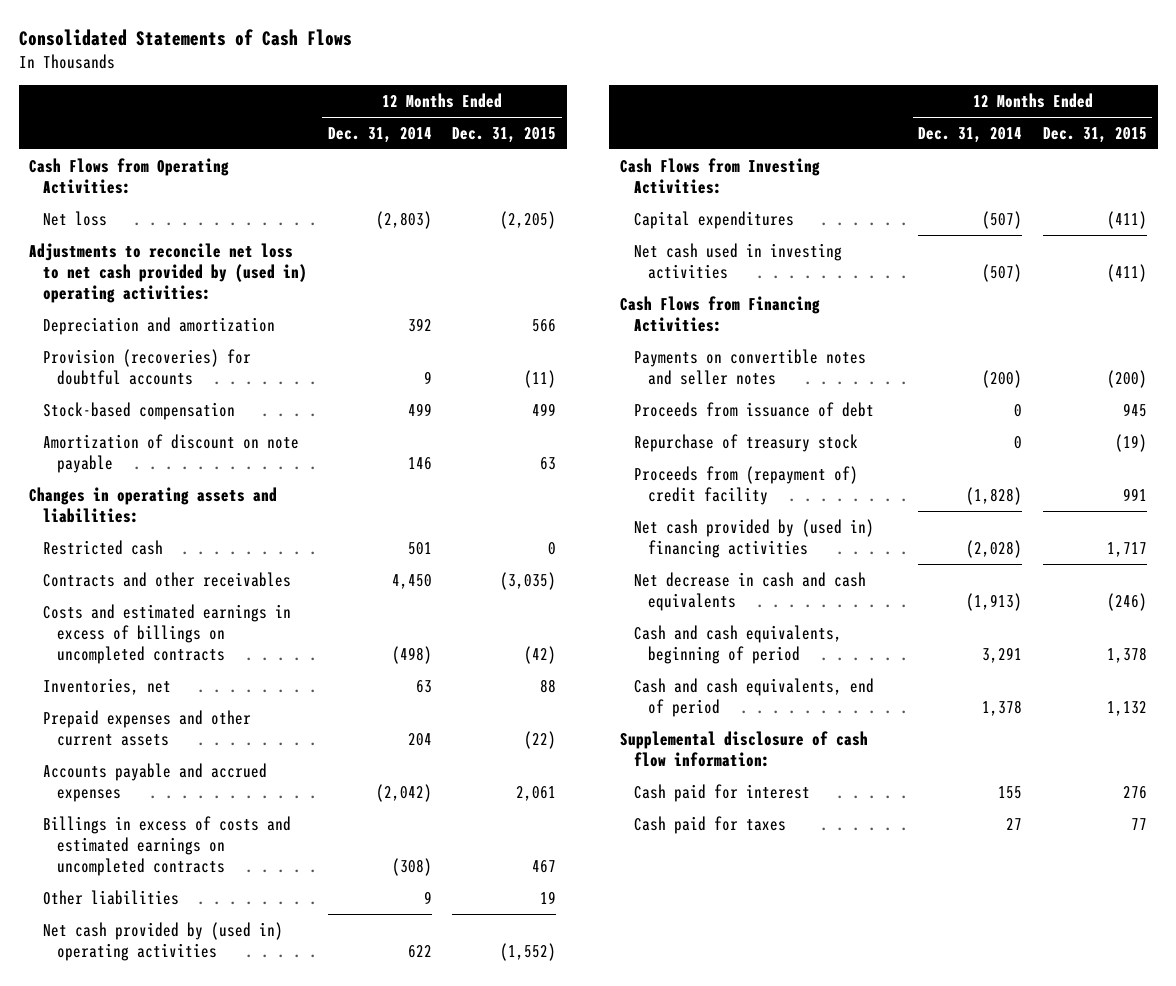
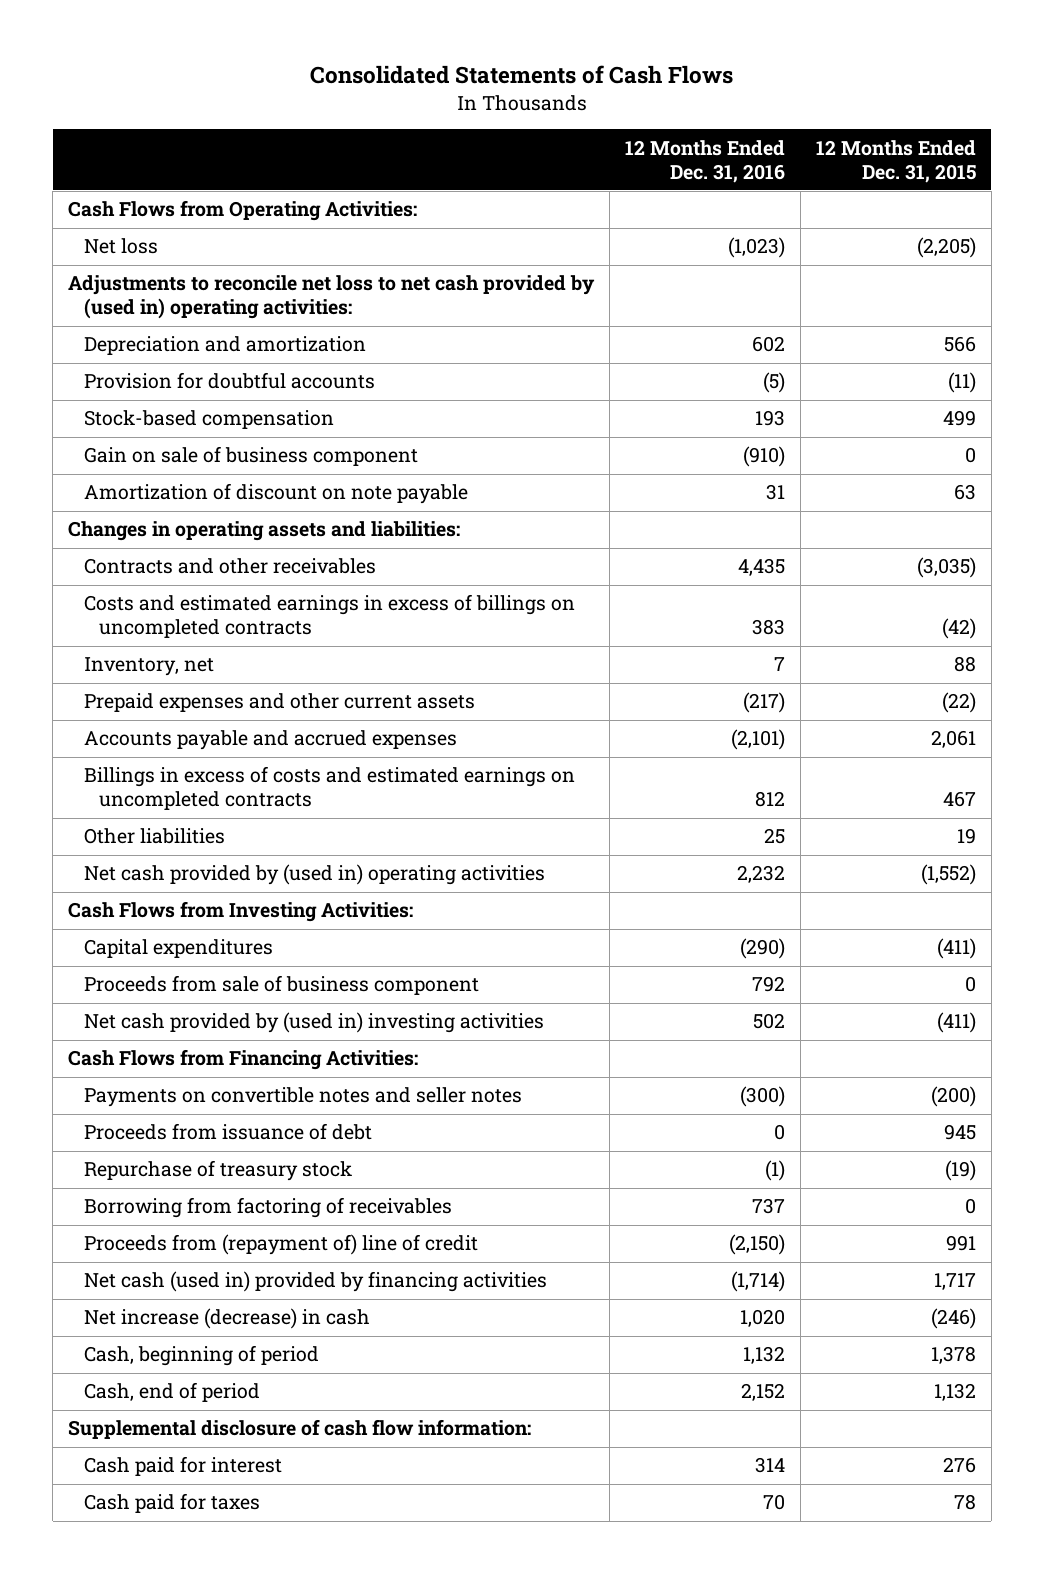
[327,126,432,143] Dec. 31, 2014 -> none
none -> [624,139,785,183] 12 Months Ended Dec. 31, 2016
[42,348,251,386] Provision (recoveries) for doubtful accounts -> [83,372,375,390] Provision for doubtful accounts
none -> [83,446,418,467] Gain on sale of business component
[42,539,163,555] Restricted cash -> none
[42,677,171,695] Inventories, net -> [83,657,214,677] Inventory, net
none -> [83,975,479,996] Proceeds from sale of business component
[633,242,842,280] Net cash used in investing activities -> [83,1012,544,1034] Net cash provided by (used in) investing activities
none -> [83,1197,452,1219] Borrowing from factoring of receivables
[633,465,858,506] Proceeds from (repayment of) credit facility -> [83,1234,478,1256] Proceeds from (repayment of) line of credit
[633,518,874,559] Net cash provided by (used in) financing activities -> [83,1271,547,1293] Net cash (used in) provided by financing activities
[633,571,866,612] Net decrease in cash and cash equivalents -> [83,1308,370,1330] Net increase (decrease) in cash
[633,624,842,665] Cash and cash equivalents, beginning of period -> [83,1345,319,1367] Cash, beginning of period
[633,677,874,718] Cash and cash equivalents, end of period -> [83,1382,260,1403] Cash, end of period
[1131,817,1148,830] 77 -> [953,1494,976,1511] 78

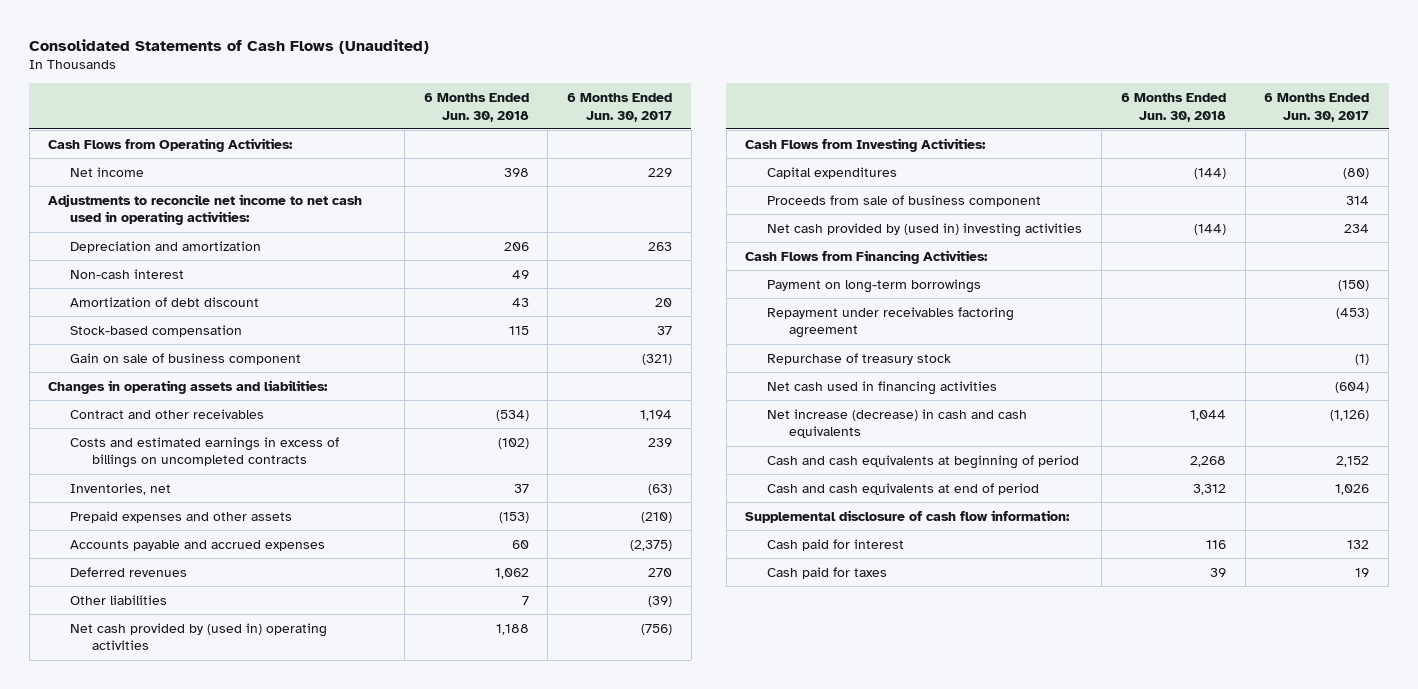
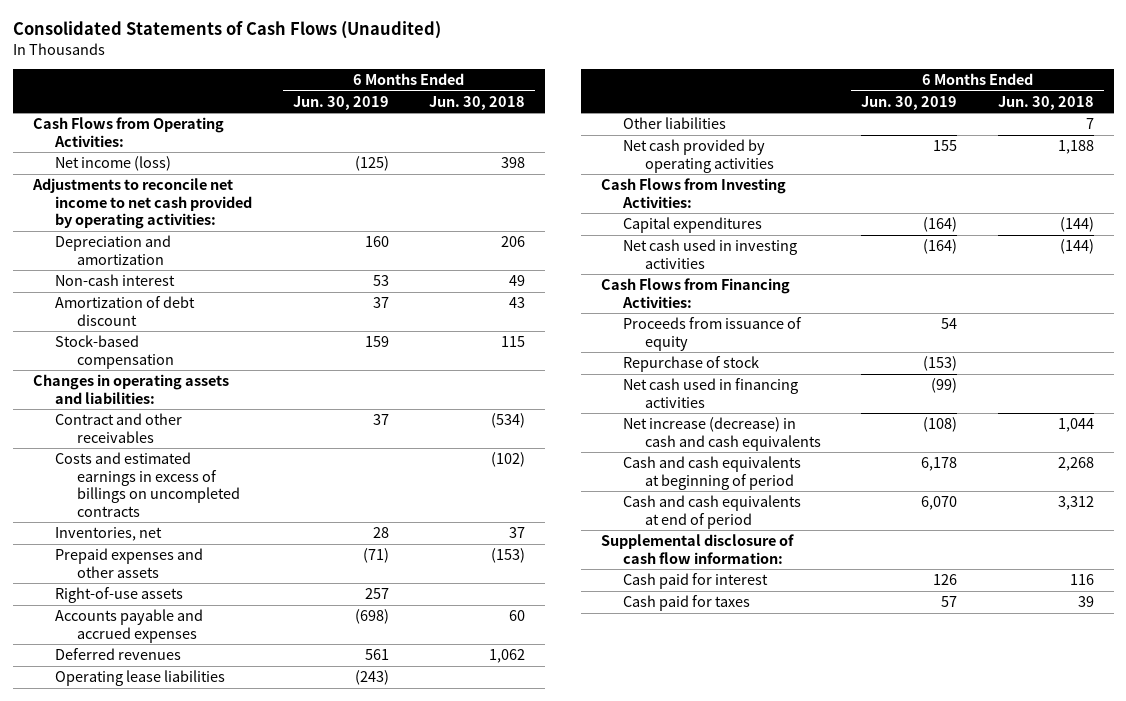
[567,92,673,122] 6 Months Ended Jun. 30, 2017 -> none
none -> [292,95,389,110] Jun. 30, 2019
[70,166,145,177] Net income -> [54,156,171,172] Net income (loss)
[48,193,363,226] Adjustments to reconcile net income to net cash used in operating activities: -> [31,178,252,230] Adjustments to reconcile net income to net cash provided by operating activities:
[70,352,302,365] Gain on sale of business component -> none
none -> [54,587,183,604] Right-of-use assets
none -> [54,670,225,687] Operating lease liabilities
[70,622,328,651] Net cash provided by (used in) operating activities -> [623,139,775,173] Net cash provided by operating activities
[767,194,1042,207] Proceeds from sale of business component -> none
[767,222,1083,237] Net cash provided by (used in) investing activities -> [623,239,798,269] Net cash used in investing activities
[767,278,982,293] Payment on long-term borrowings -> none
[767,306,1015,339] Repayment under receivables factoring agreement -> none
none -> [623,317,803,351] Proceeds from issuance of equity
[767,352,952,365] Repurchase of treasury stock -> [623,356,760,373] Repurchase of stock

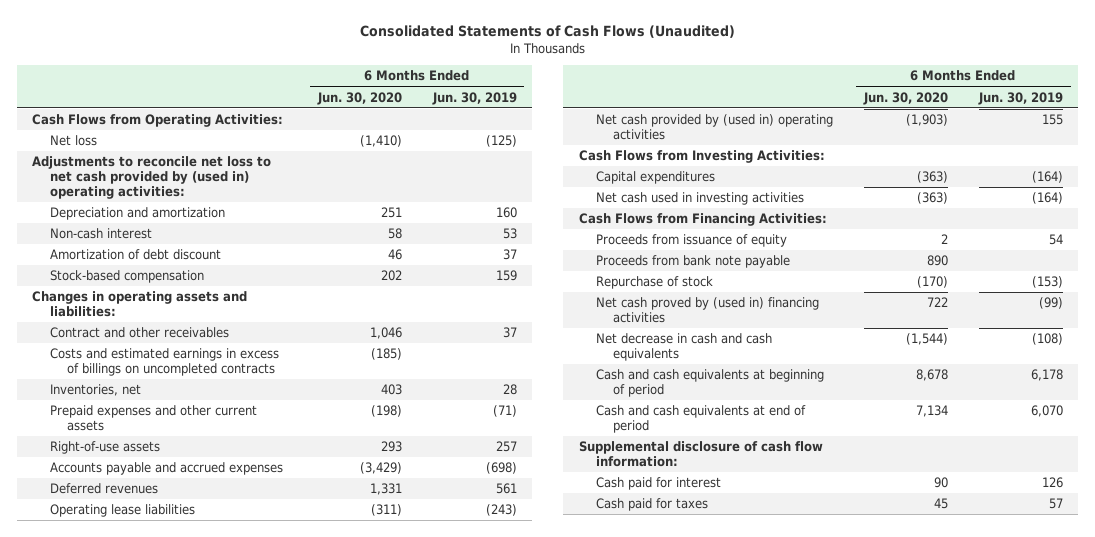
[428,95,525,110] Jun. 30, 2018 -> none
none -> [316,91,402,105] Jun. 30, 2020
[54,156,171,172] Net income (loss) -> [49,135,97,147] Net loss
[31,178,252,230] Adjustments to reconcile net income to net cash provided by operating activities: -> [32,156,272,199] Adjustments to reconcile net loss to net cash provided by (used in) operating activities:
[54,548,203,578] Prepaid expenses and other assets -> [49,405,257,432] Prepaid expenses and other current assets
[623,117,727,130] Other liabilities -> none
[623,139,775,173] Net cash provided by operating activities -> [595,114,833,141] Net cash provided by (used in) operating activities
none -> [595,255,790,269] Proceeds from bank note payable
[623,378,799,408] Net cash used in financing activities -> [595,297,819,324] Net cash proved by (used in) financing activities
[623,417,822,451] Net increase (decrease) in cash and cash equivalents -> [595,333,772,362] Net decrease in cash and cash equivalents

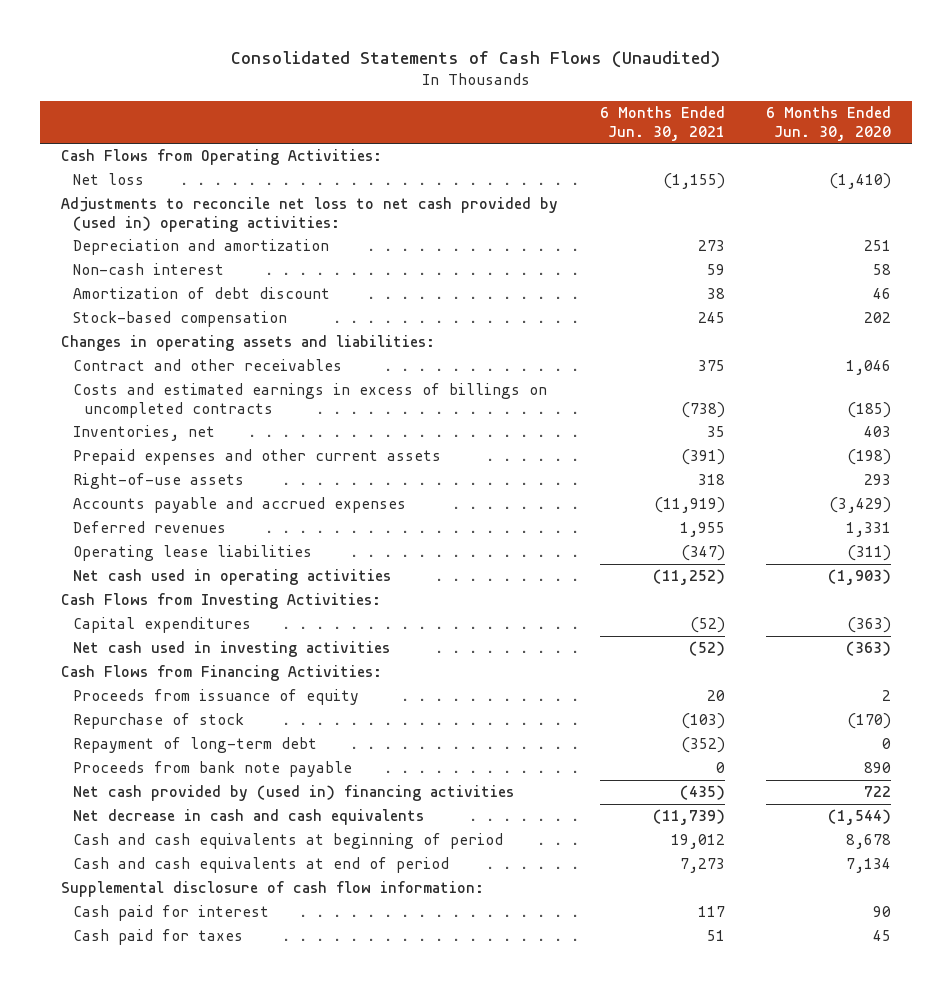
[431,91,517,105] Jun. 30, 2019 -> none
none -> [599,105,725,141] 6 Months Ended Jun. 30, 2021
[595,114,833,141] Net cash provided by (used in) operating activities -> [72,569,391,586] Net cash used in operating activities
none -> [72,737,317,754] Repayment of long-term debt
[595,255,790,269] Proceeds from bank note payable -> [72,761,352,778] Proceeds from bank note payable
[595,297,819,324] Net cash proved by (used in) financing activities -> [72,785,514,802] Net cash provided by (used in) financing activities

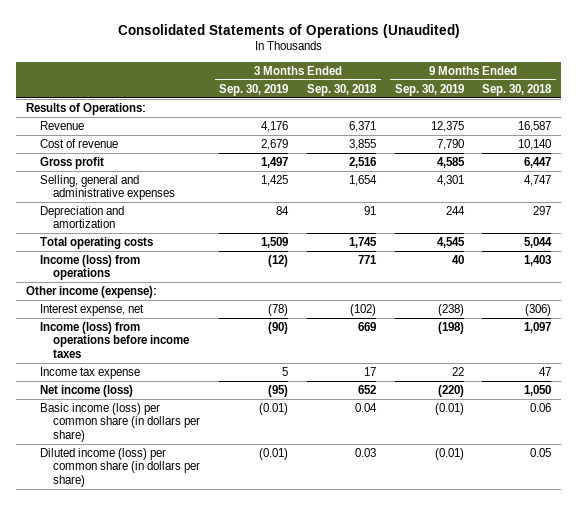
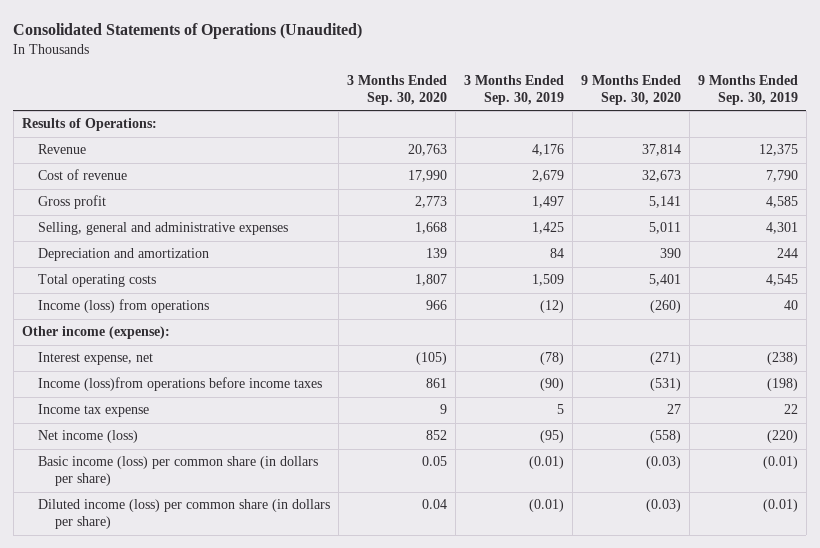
[306,83,377,96] Sep. 30, 2018 -> none
[482,83,553,96] Sep. 30, 2018 -> none
none -> [347,75,448,106] 3 Months Ended Sep. 30, 2020
none -> [581,75,682,106] 9 Months Ended Sep. 30, 2020
[39,321,190,358] Income (loss) from operations before income taxes -> [38,377,323,392] Income (loss)from operations before income taxes

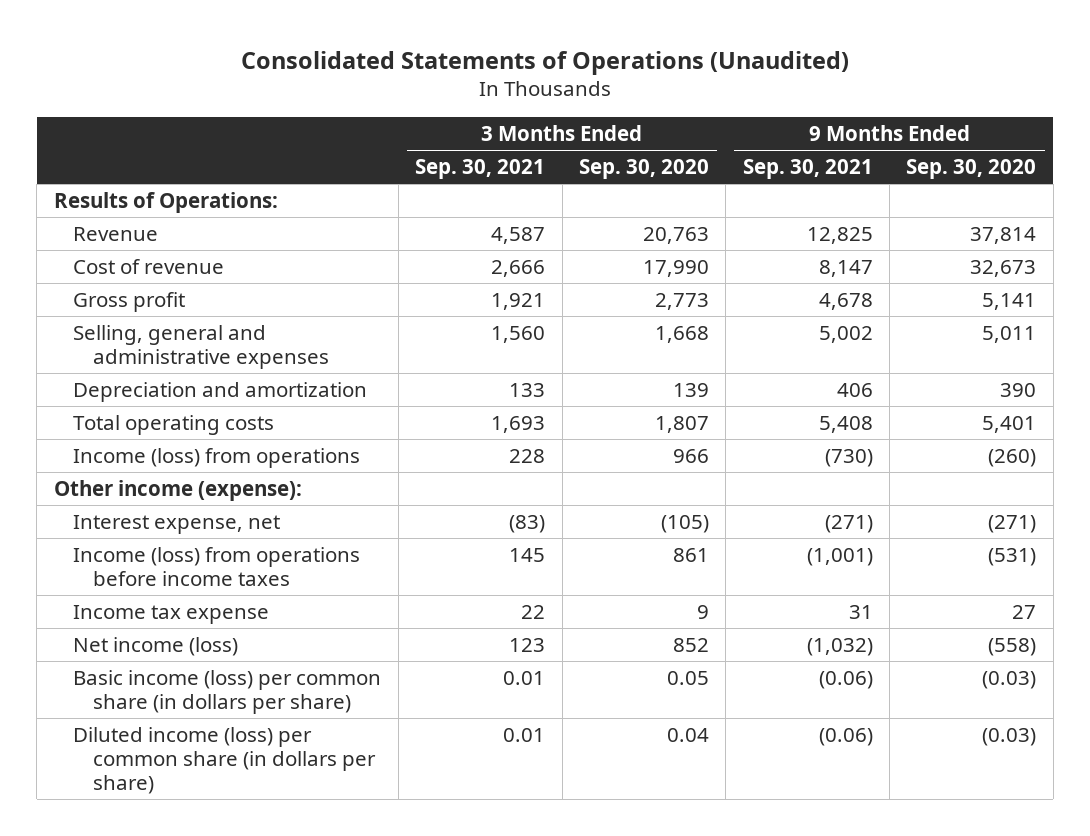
[464,75,565,106] 3 Months Ended Sep. 30, 2019 -> none
[698,75,799,106] 9 Months Ended Sep. 30, 2019 -> none
none -> [415,159,546,180] Sep. 30, 2021
none -> [742,159,873,180] Sep. 30, 2021
[38,377,323,392] Income (loss)from operations before income taxes -> [73,547,361,586] Income (loss) from operations before income taxes

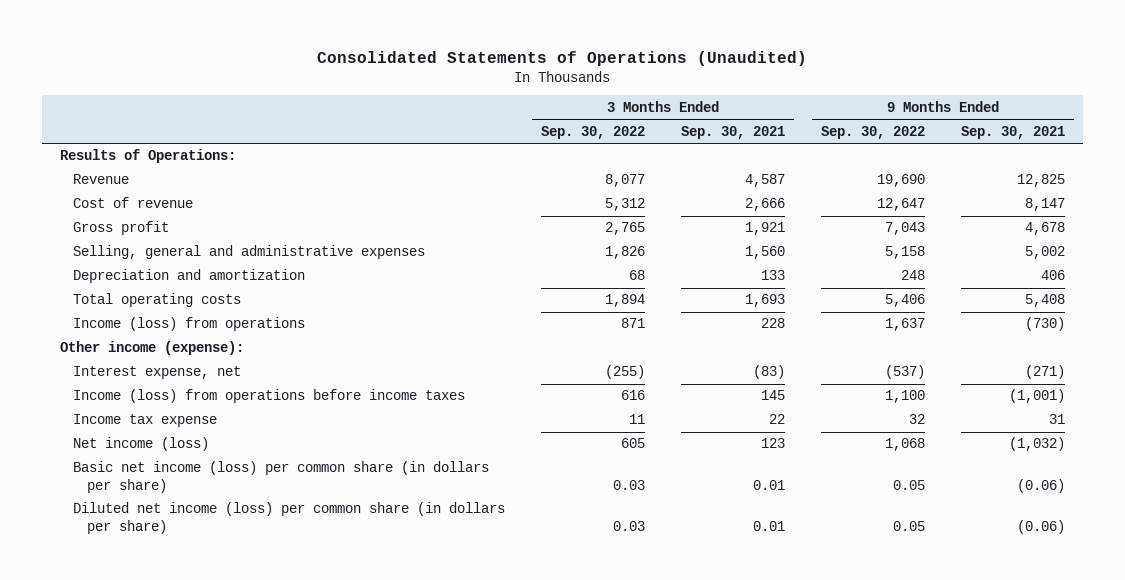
[578,159,709,180] Sep. 30, 2020 -> none
[906,159,1037,180] Sep. 30, 2020 -> none
none -> [541,125,646,139] Sep. 30, 2022
none -> [821,125,926,139] Sep. 30, 2022
[73,670,382,714] Basic income (loss) per common share (in dollars per share) -> [73,461,490,493] Basic net income (loss) per common share (in dollars per share)
[73,727,377,794] Diluted income (loss) per common share (in dollars per share) -> [73,502,506,534] Diluted net income (loss) per common share (in dollars per share)

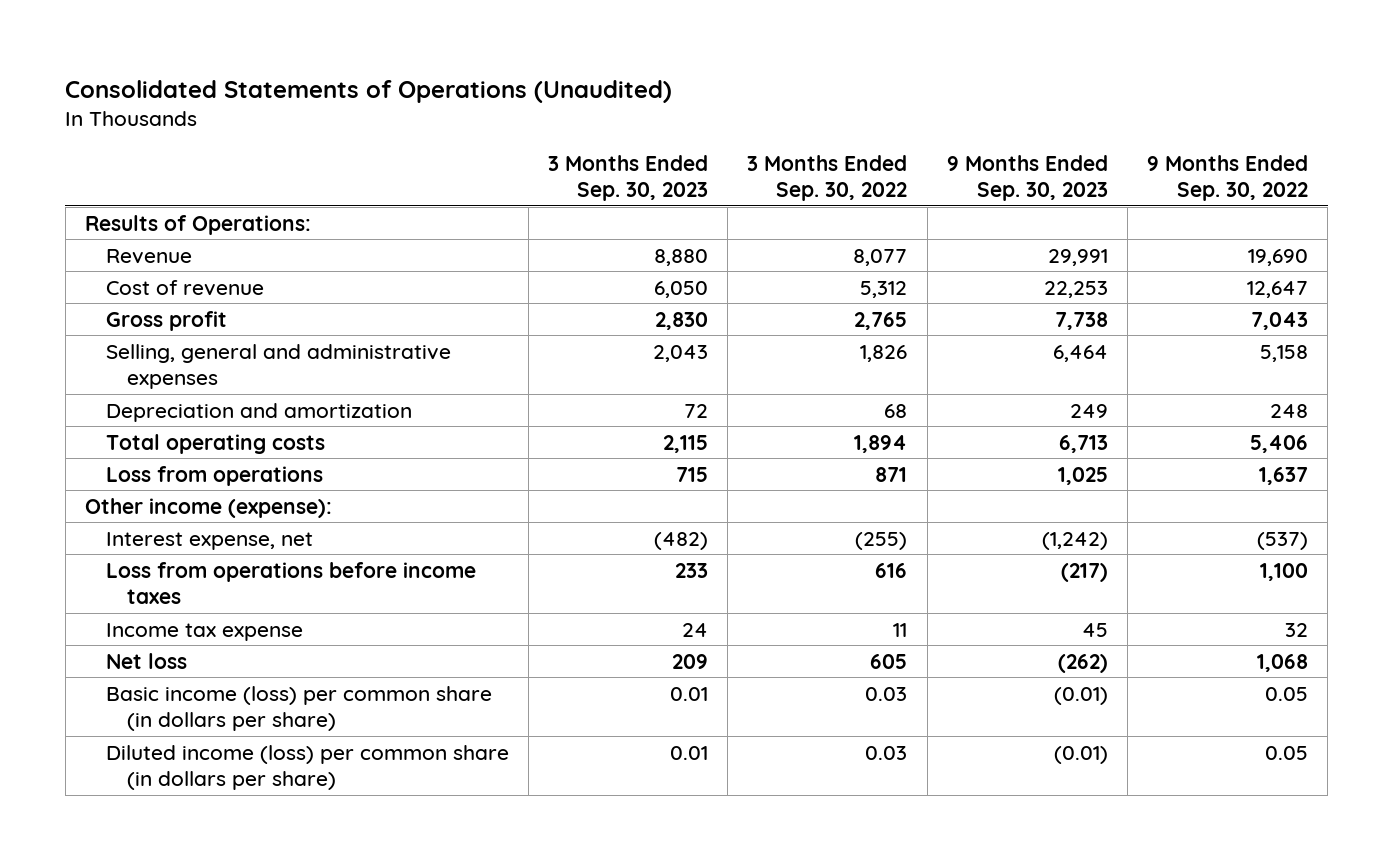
[681,125,786,139] Sep. 30, 2021 -> none
[961,125,1066,139] Sep. 30, 2021 -> none
none -> [548,155,709,202] 3 Months Ended Sep. 30, 2023
none -> [946,155,1108,202] 9 Months Ended Sep. 30, 2023
[73,317,306,332] Income (loss) from operations -> [105,465,323,486] Loss from operations
[73,389,466,404] Income (loss) from operations before income taxes -> [105,561,476,604] Loss from operations before income taxes
[73,437,210,452] Net income (loss) -> [105,652,187,669] Net loss
[73,461,490,493] Basic net income (loss) per common share (in dollars per share) -> [105,685,492,731] Basic income (loss) per common share (in dollars per share)
[73,502,506,534] Diluted net income (loss) per common share (in dollars per share) -> [105,744,509,790] Diluted income (loss) per common share (in dollars per share)

